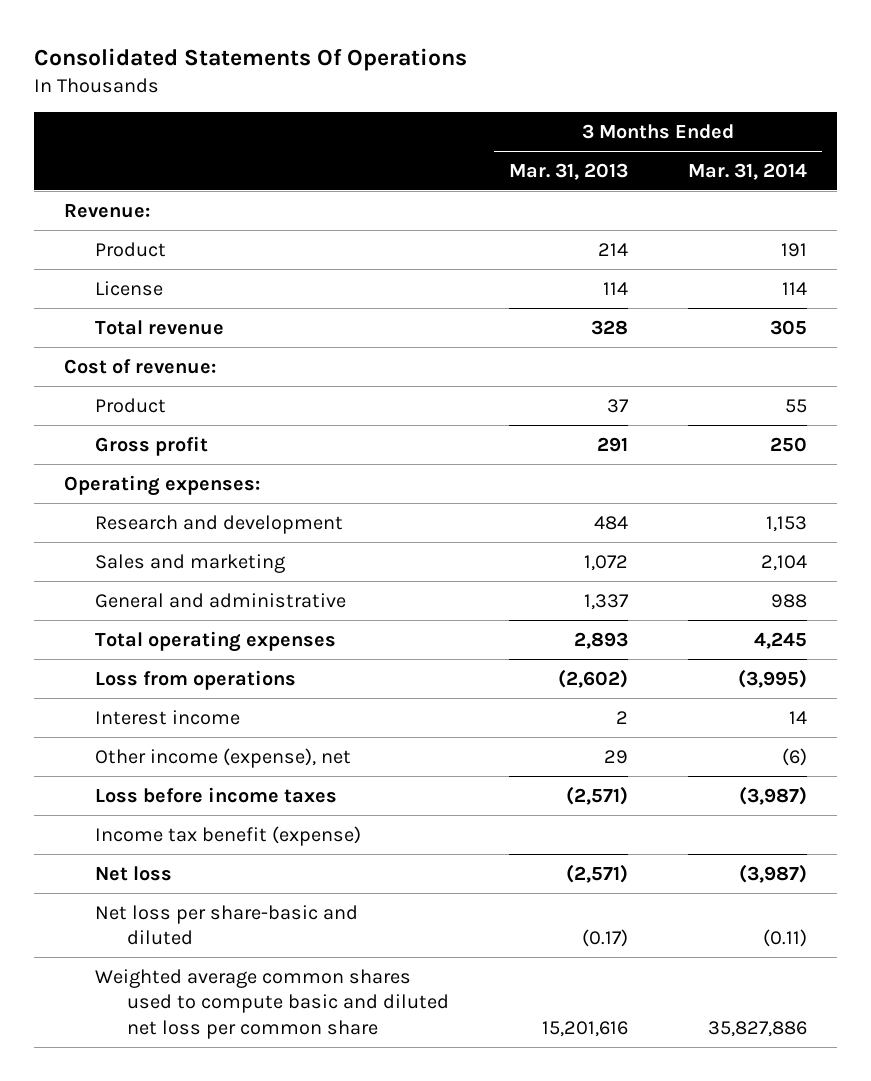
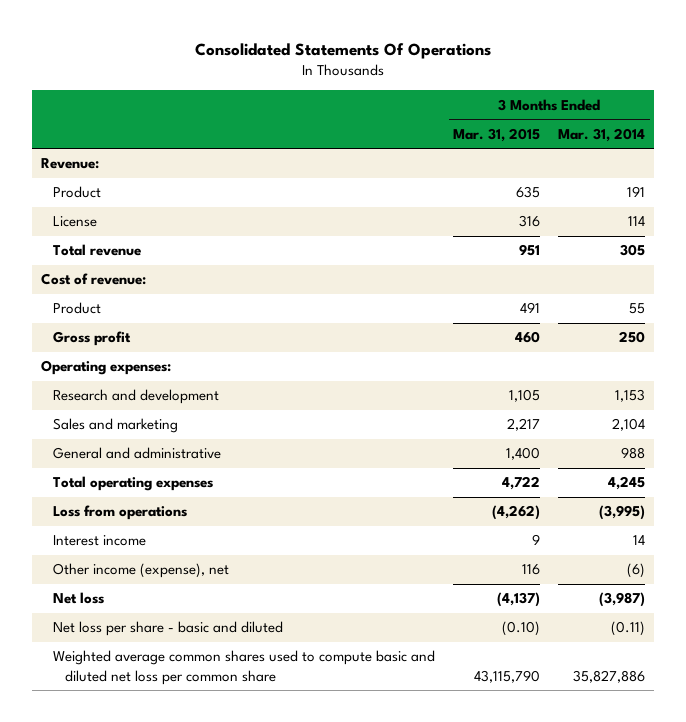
[508,162,628,180] Mar. 31, 2013 -> none
none -> [453,127,541,142] Mar. 31, 2015
[95,786,338,803] Loss before income taxes -> none
[95,825,362,846] Income tax benefit (expense) -> none
[95,904,359,946] Net loss per share-basic and diluted -> [53,621,284,637] Net loss per share - basic and diluted

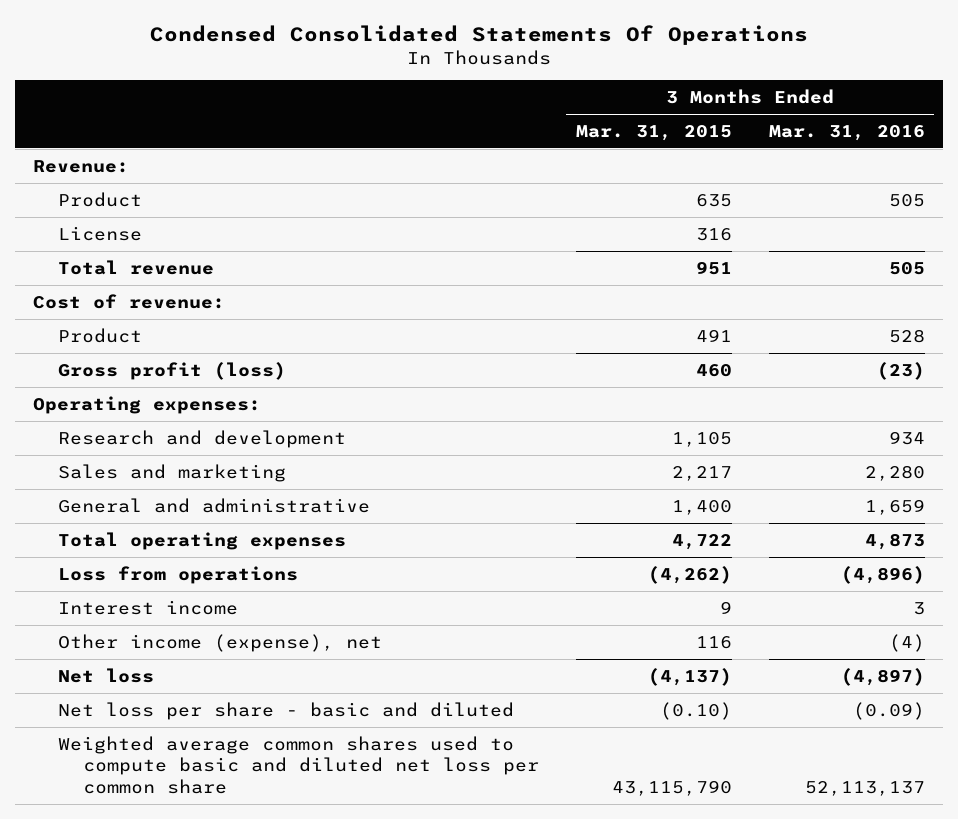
[195,43,492,60] Consolidated Statements Of Operations -> [149,24,808,45] Condensed Consolidated Statements Of Operations
[558,127,646,142] Mar. 31, 2014 -> none
none -> [768,124,925,141] Mar. 31, 2016
[53,331,132,347] Gross profit -> [57,361,286,380] Gross profit (loss)

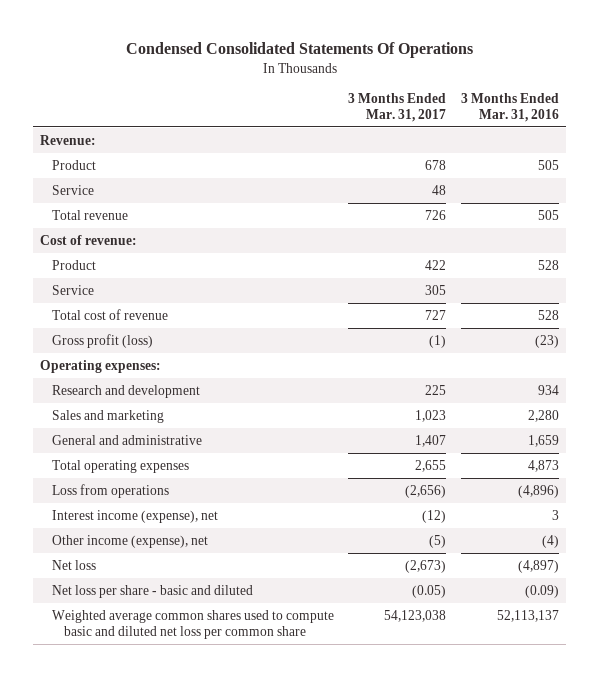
[575,124,732,141] Mar. 31, 2015 -> none
none -> [348,93,447,123] 3 Months Ended Mar. 31, 2017
[57,225,142,241] License -> none
none -> [52,184,95,195] Service
none -> [52,284,95,295] Service
none -> [52,308,169,320] Total cost of revenue
[57,599,238,615] Interest income -> [52,509,219,523] Interest income (expense), net

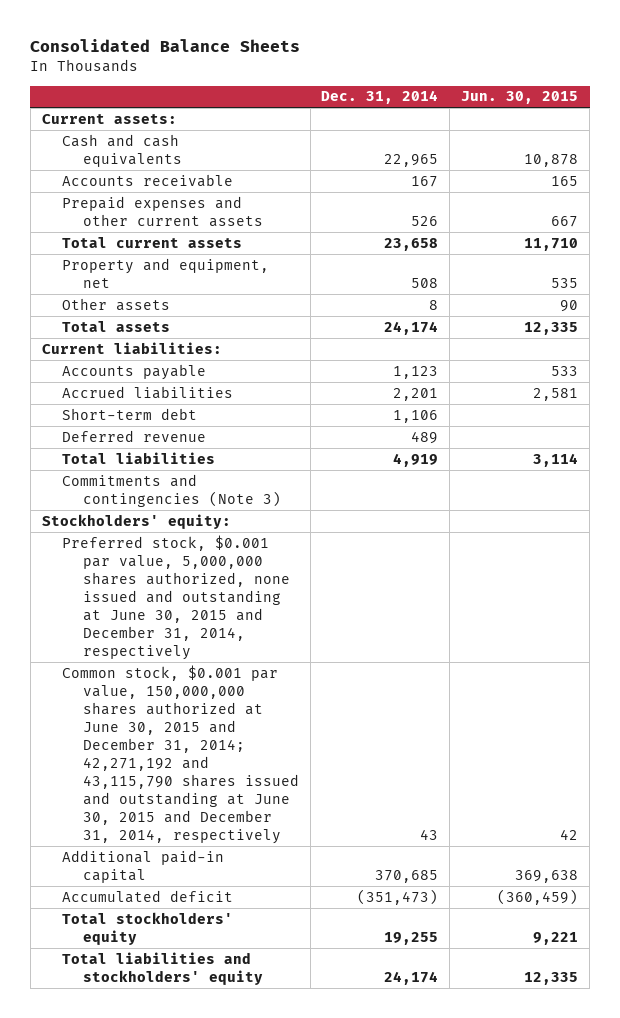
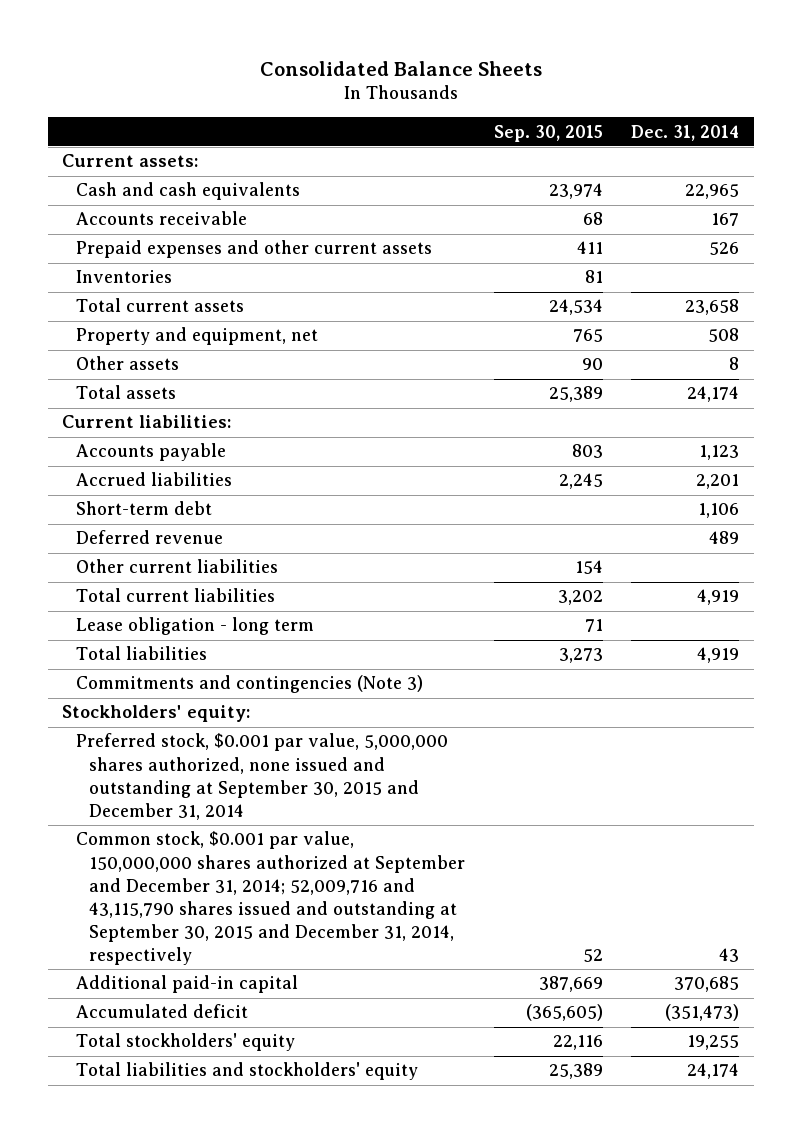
[461,91,579,105] Jun. 30, 2015 -> none
none -> [493,124,603,142] Sep. 30, 2015
none -> [75,270,172,284] Inventories
none -> [75,559,278,574] Other current liabilities
none -> [75,588,275,603] Total current liabilities
none -> [75,617,314,636] Lease obligation - long term
[62,534,290,661] Preferred stock, $0.001 par value, 5,000,000 shares authorized, none issued and outstanding at June 30, 2015 and December 31, 2014, respectively -> [75,733,448,820] Preferred stock, $0.001 par value, 5,000,000 shares authorized, none issued and outstanding at September 30, 2015 and December 31, 2014
[62,664,299,845] Common stock, $0.001 par value, 150,000,000 shares authorized at June 30, 2015 and December 31, 2014; 42,271,192 and 43,115,790 shares issued and outstanding at June 30, 2015 and December 31, 2014, respectively -> [75,831,466,965] Common stock, $0.001 par value, 150,000,000 shares authorized at September and December 31, 2014; 52,009,716 and 43,115,790 shares issued and outstanding at September 30, 2015 and December 31, 2014, respectively

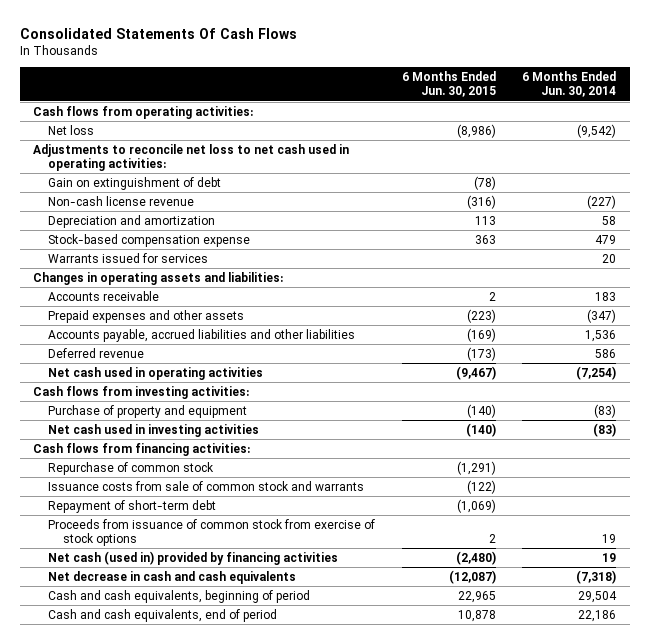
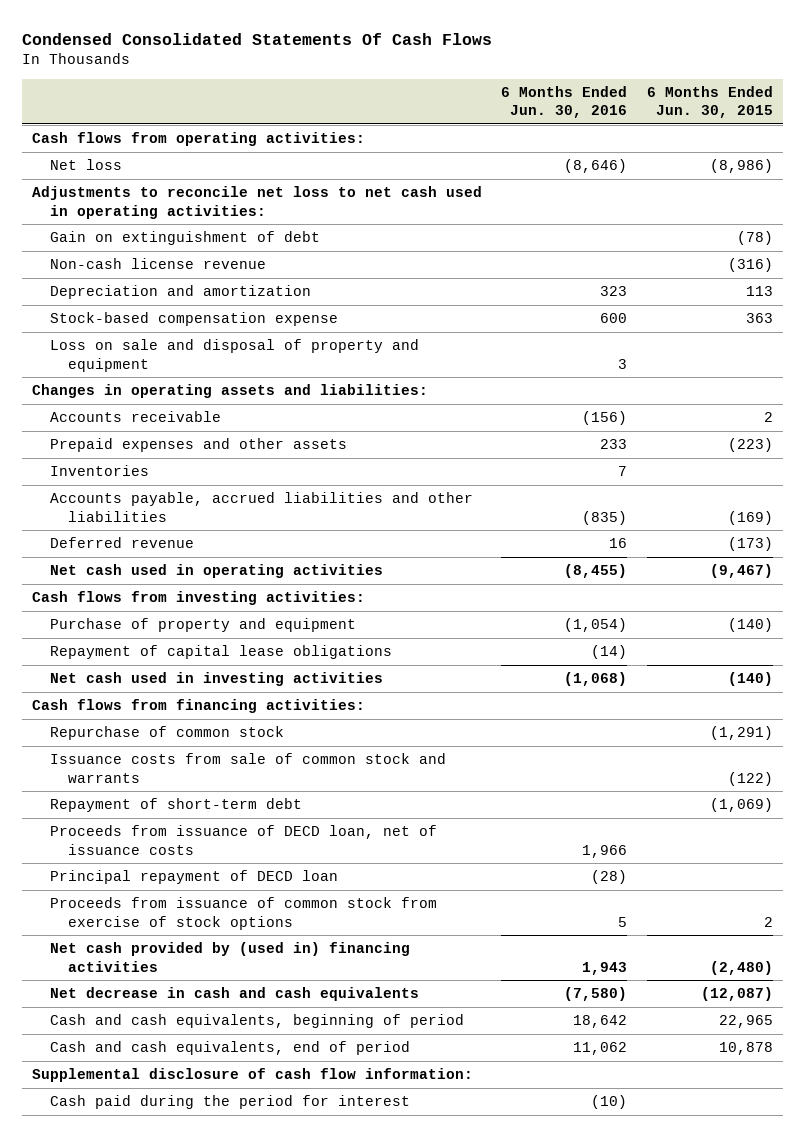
[19,27,297,39] Consolidated Statements Of Cash Flows -> [22,32,493,45] Condensed Consolidated Statements Of Cash Flows
[522,70,617,98] 6 Months Ended Jun. 30, 2014 -> none
none -> [501,85,628,119] 6 Months Ended Jun. 30, 2016
[48,252,209,263] Warrants issued for services -> none
none -> [50,339,420,372] Loss on sale and disposal of property and equipment
none -> [50,465,150,477] Inventories
none -> [50,645,393,660] Repayment of capital lease obligations
none -> [50,825,438,855] Proceeds from issuance of DECD loan, net of issuance costs
none -> [50,870,339,885] Principal repayment of DECD loan
[48,550,339,565] Net cash (used in) provided by financing activities -> [50,942,411,972] Net cash provided by (used in) financing activities
none -> [32,1068,474,1083] Supplemental disclosure of cash flow information:
none -> [50,1095,411,1110] Cash paid during the period for interest

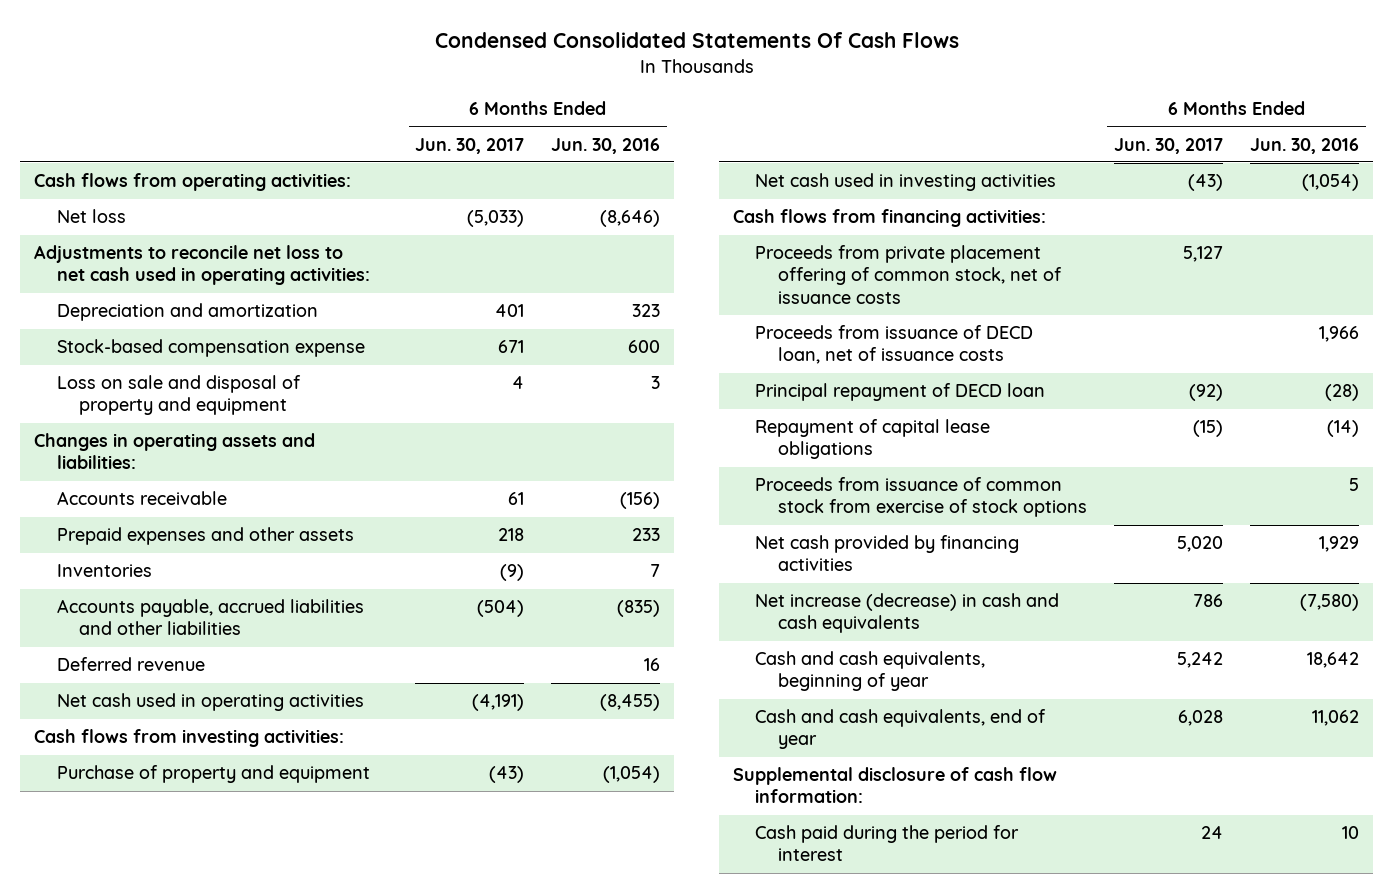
[646,85,773,119] 6 Months Ended Jun. 30, 2015 -> none
none -> [415,137,525,154] Jun. 30, 2017
[50,231,321,246] Gain on extinguishment of debt -> none
[50,258,267,270] Non-cash license revenue -> none
[564,672,628,687] (1,068) -> [1302,174,1360,192] (1,054)
[50,726,285,741] Repurchase of common stock -> none
[50,753,447,783] Issuance costs from sale of common stock and warrants -> none
[50,798,303,813] Repayment of short-term debt -> none
none -> [755,245,1063,304] Proceeds from private placement offering of common stock, net of issuance costs
[50,645,393,660] Repayment of capital lease obligations -> [755,419,991,460] Repayment of capital lease obligations
[50,942,411,972] Net cash provided by (used in) financing activities -> [755,535,1020,572] Net cash provided by financing activities
[582,961,628,975] 1,943 -> [1319,536,1360,553] 1,929
[50,987,420,1002] Net decrease in cash and cash equivalents -> [755,593,1060,634] Net increase (decrease) in cash and cash equivalents
[50,1014,465,1029] Cash and cash equivalents, beginning of period -> [755,651,986,692] Cash and cash equivalents, beginning of year
[50,1041,411,1056] Cash and cash equivalents, end of period -> [755,709,1047,750] Cash and cash equivalents, end of year
[591,1095,628,1110] (10) -> [1342,826,1360,840] 10

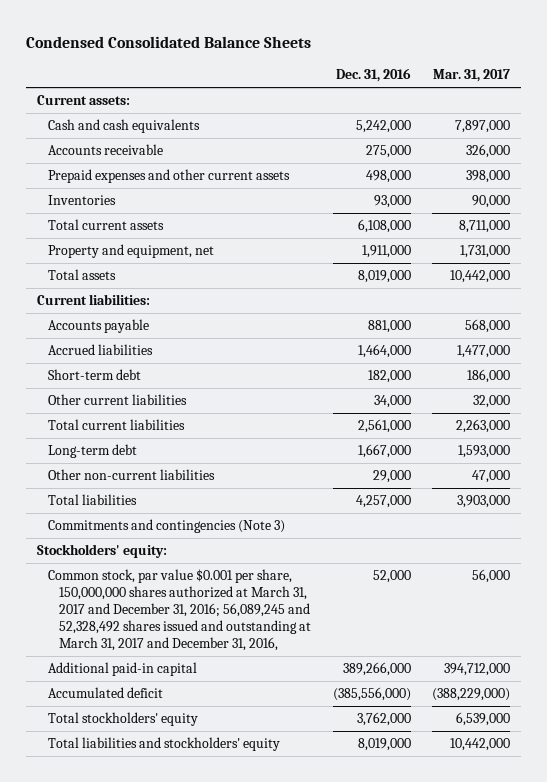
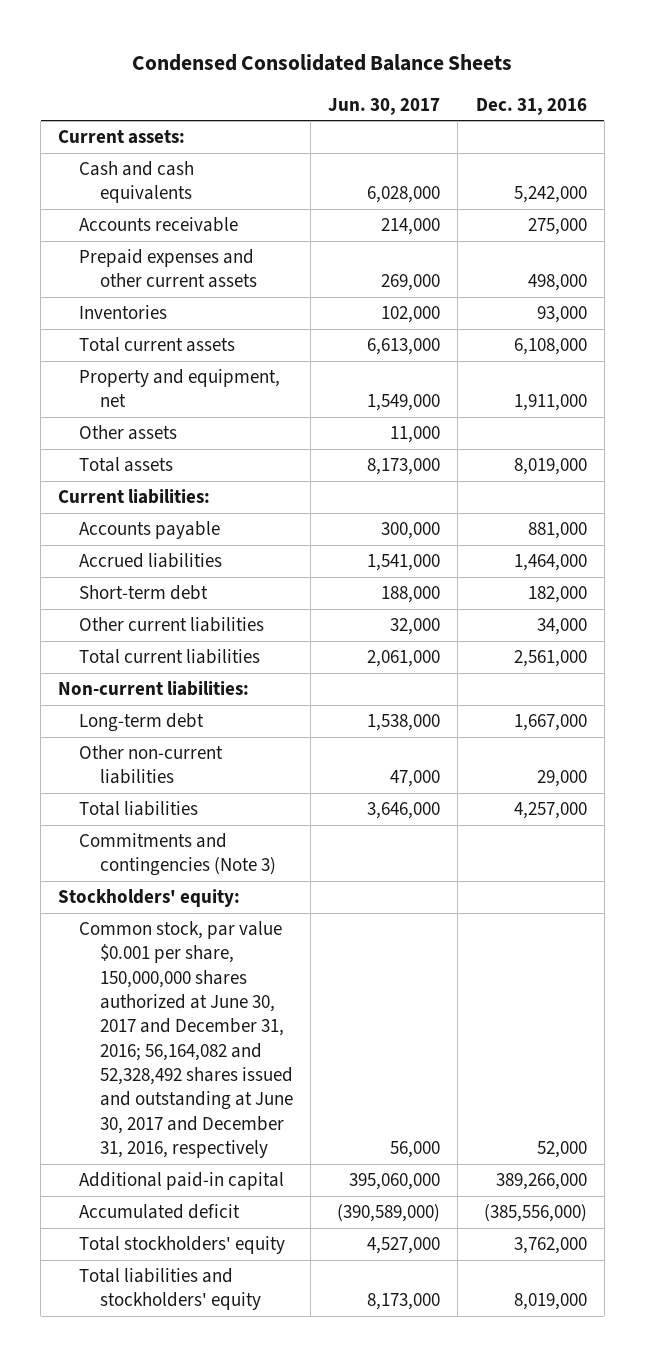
[433,69,511,83] Mar. 31, 2017 -> none
none -> [328,97,441,115] Jun. 30, 2017
none -> [79,424,178,440] Other assets
none -> [58,680,250,696] Non-current liabilities:
[48,569,312,651] Common stock, par value $0.001 per share, 150,000,000 shares authorized at March 31, 2017 and December 31, 2016; 56,089,245 and 52,328,492 shares issued and outstanding at March 31, 2017 and December 31, 2016, -> [79,920,294,1158] Common stock, par value $0.001 per share, 150,000,000 shares authorized at June 30, 2017 and December 31, 2016; 56,164,082 and 52,328,492 shares issued and outstanding at June 30, 2017 and December 31, 2016, respectively

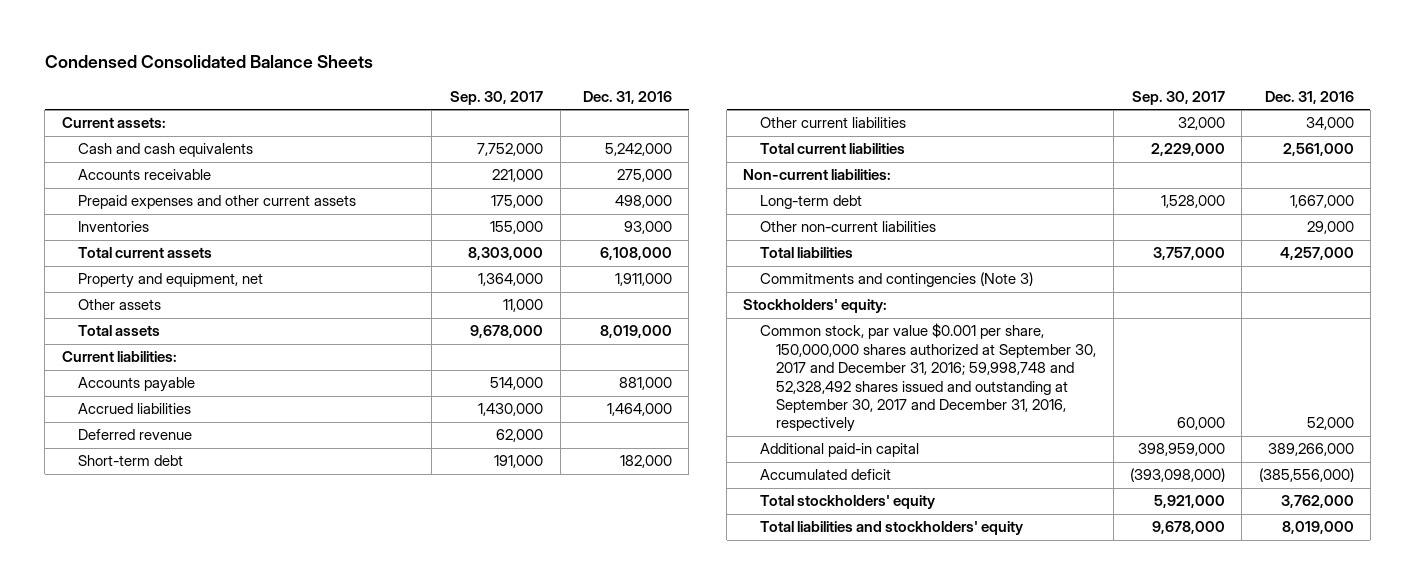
[328,97,441,115] Jun. 30, 2017 -> none
none -> [450,91,544,106] Sep. 30, 2017
none -> [78,429,193,441] Deferred revenue
[79,920,294,1158] Common stock, par value $0.001 per share, 150,000,000 shares authorized at June 30, 2017 and December 31, 2016; 56,164,082 and 52,328,492 shares issued and outstanding at June 30, 2017 and December 31, 2016, respectively -> [759,323,1097,433] Common stock, par value $0.001 per share, 150,000,000 shares authorized at September 30, 2017 and December 31, 2016; 59,998,748 and 52,328,492 shares issued and outstanding at September 30, 2017 and December 31, 2016, respectively

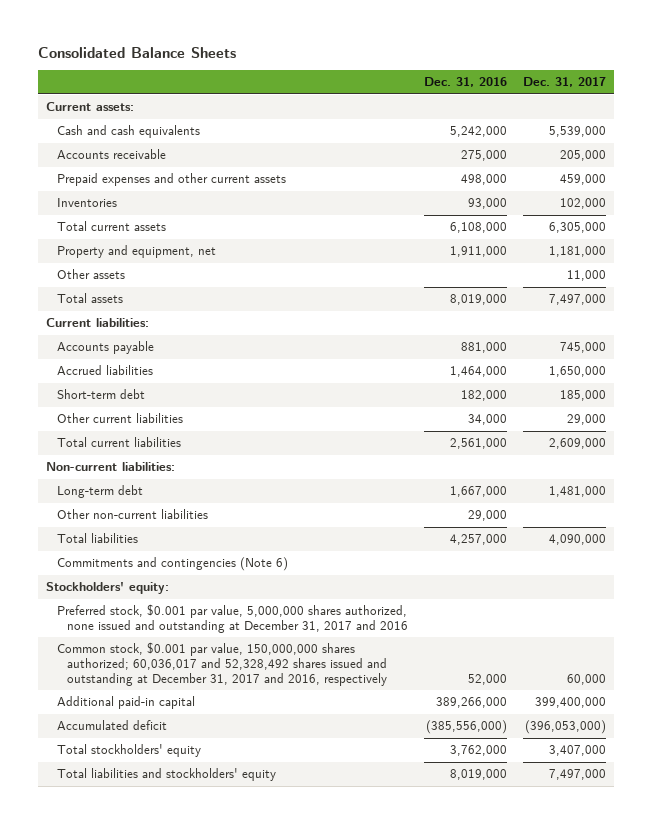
[44,55,373,69] Condensed Consolidated Balance Sheets -> [38,46,237,58] Consolidated Balance Sheets
[450,91,544,106] Sep. 30, 2017 -> none
none -> [523,77,607,88] Dec. 31, 2017
[78,429,193,441] Deferred revenue -> none
[759,272,1033,288] Commitments and contingencies (Note 3) -> [56,557,288,572] Commitments and contingencies (Note 6)
none -> [56,604,408,633] Preferred stock, $0.001 par value, 5,000,000 shares authorized, none issued and outstanding at December 31, 2017 and 2016
[759,323,1097,433] Common stock, par value $0.001 per share, 150,000,000 shares authorized at September 30, 2017 and December 31, 2016; 59,998,748 and 52,328,492 shares issued and outstanding at September 30, 2017 and December 31, 2016, respectively -> [56,642,387,686] Common stock, $0.001 par value, 150,000,000 shares authorized; 60,036,017 and 52,328,492 shares issued and outstanding at December 31, 2017 and 2016, respectively

